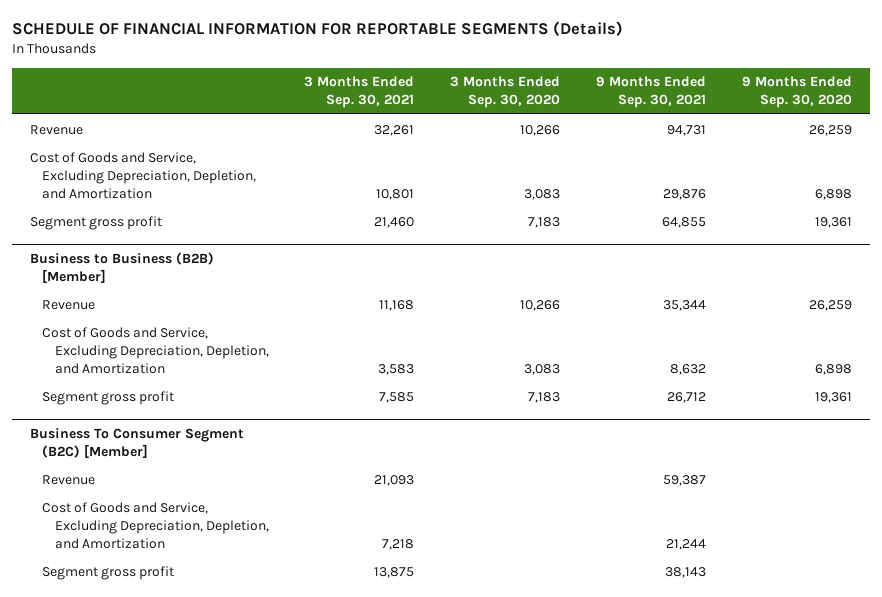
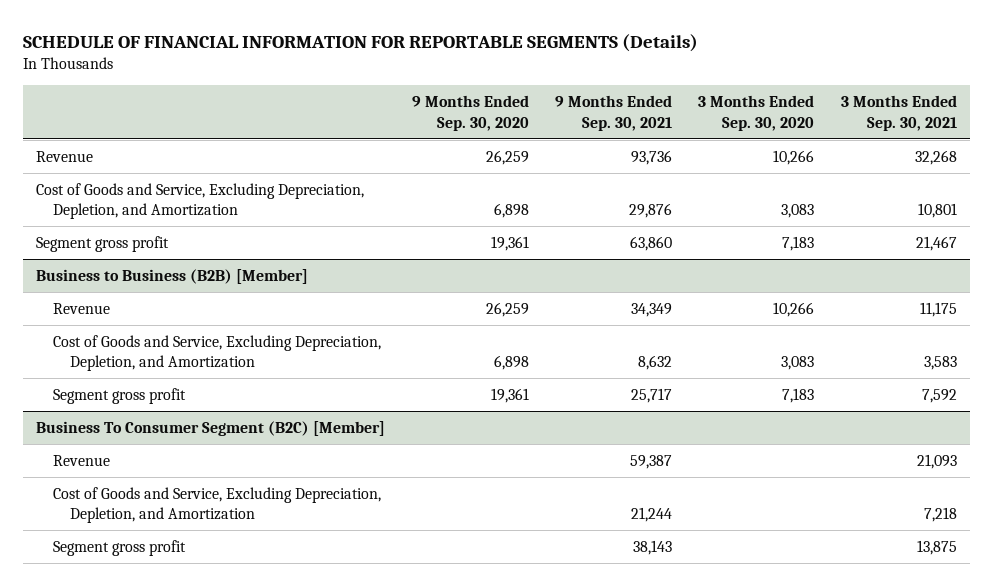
[374,124,415,136] 32,261 -> [914,149,957,165] 32,268
[667,124,707,136] 94,731 -> [631,149,673,165] 93,736
[374,216,415,228] 21,460 -> [915,235,957,251] 21,467
[662,216,707,228] 64,855 -> [630,235,673,251] 63,860
[379,299,415,311] 11,168 -> [919,301,957,317] 11,175
[663,299,707,311] 35,344 -> [631,302,673,317] 34,349
[379,391,415,403] 7,585 -> [921,388,957,403] 7,592
[667,391,707,403] 26,712 -> [631,387,673,403] 25,717

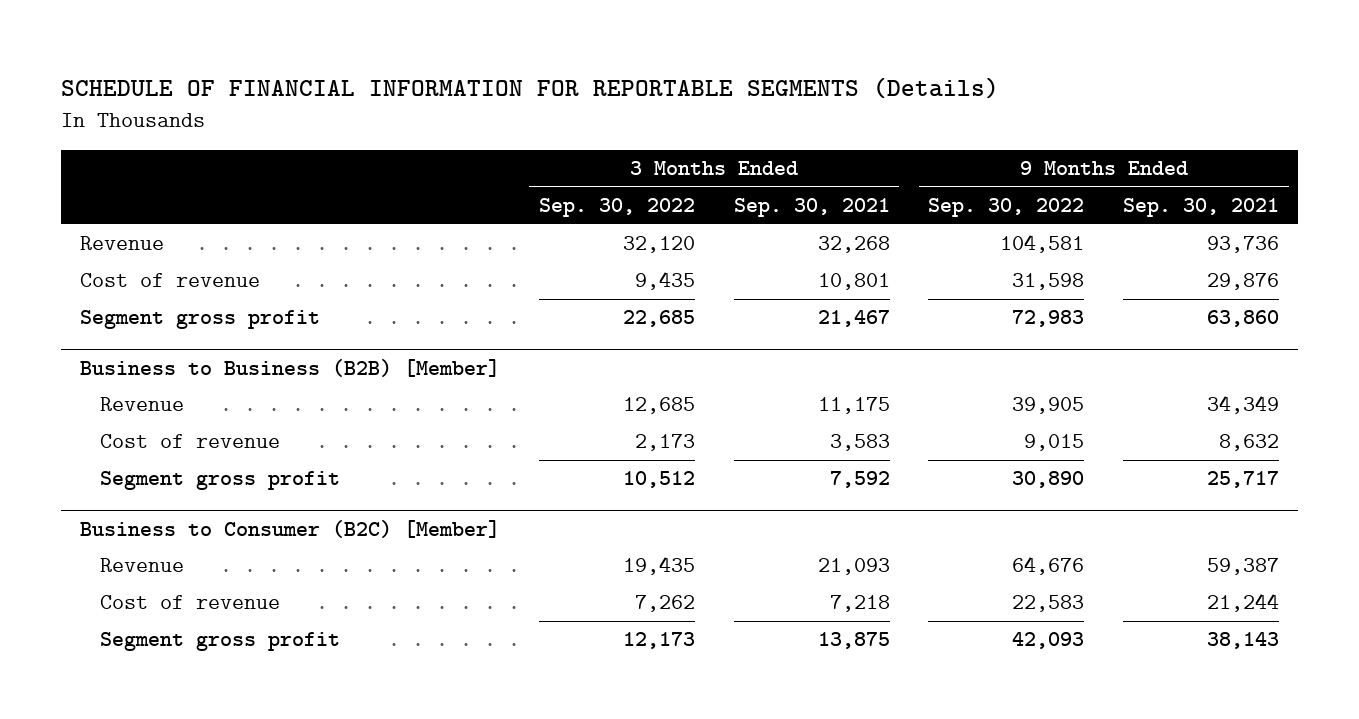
[411,94,529,131] 9 Months Ended Sep. 30, 2020 -> none
[698,94,815,131] 3 Months Ended Sep. 30, 2020 -> none
none -> [538,198,695,218] Sep. 30, 2022
none -> [928,198,1085,218] Sep. 30, 2022
[36,182,365,220] Cost of Goods and Service, Excluding Depreciation, Depletion, and Amortization -> [80,273,261,288] Cost of revenue
[52,334,381,372] Cost of Goods and Service, Excluding Depreciation, Depletion, and Amortization -> [99,434,280,449] Cost of revenue
[36,420,386,436] Business To Consumer Segment (B2C) [Member] -> [80,519,501,538] Business to Consumer (B2C) [Member]
[52,486,381,524] Cost of Goods and Service, Excluding Depreciation, Depletion, and Amortization -> [99,595,280,610] Cost of revenue

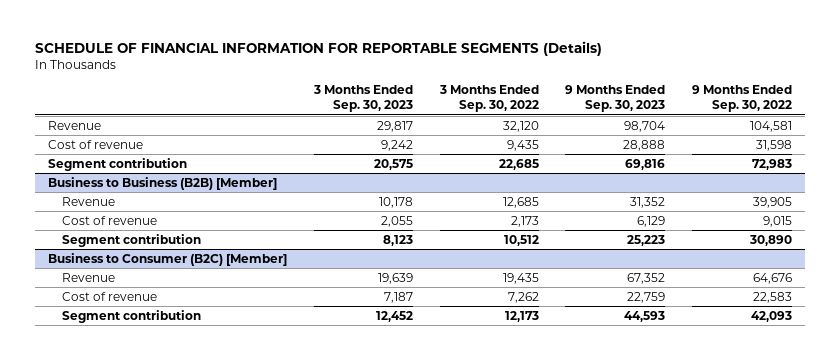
[733,198,890,218] Sep. 30, 2021 -> none
[1123,198,1280,218] Sep. 30, 2021 -> none
none -> [312,85,413,113] 3 Months Ended Sep. 30, 2023
none -> [565,85,666,113] 9 Months Ended Sep. 30, 2023
[80,310,321,330] Segment gross profit -> [48,157,188,171] Segment contribution
[99,471,340,491] Segment gross profit -> [62,233,202,247] Segment contribution
[99,632,340,652] Segment gross profit -> [62,309,202,323] Segment contribution

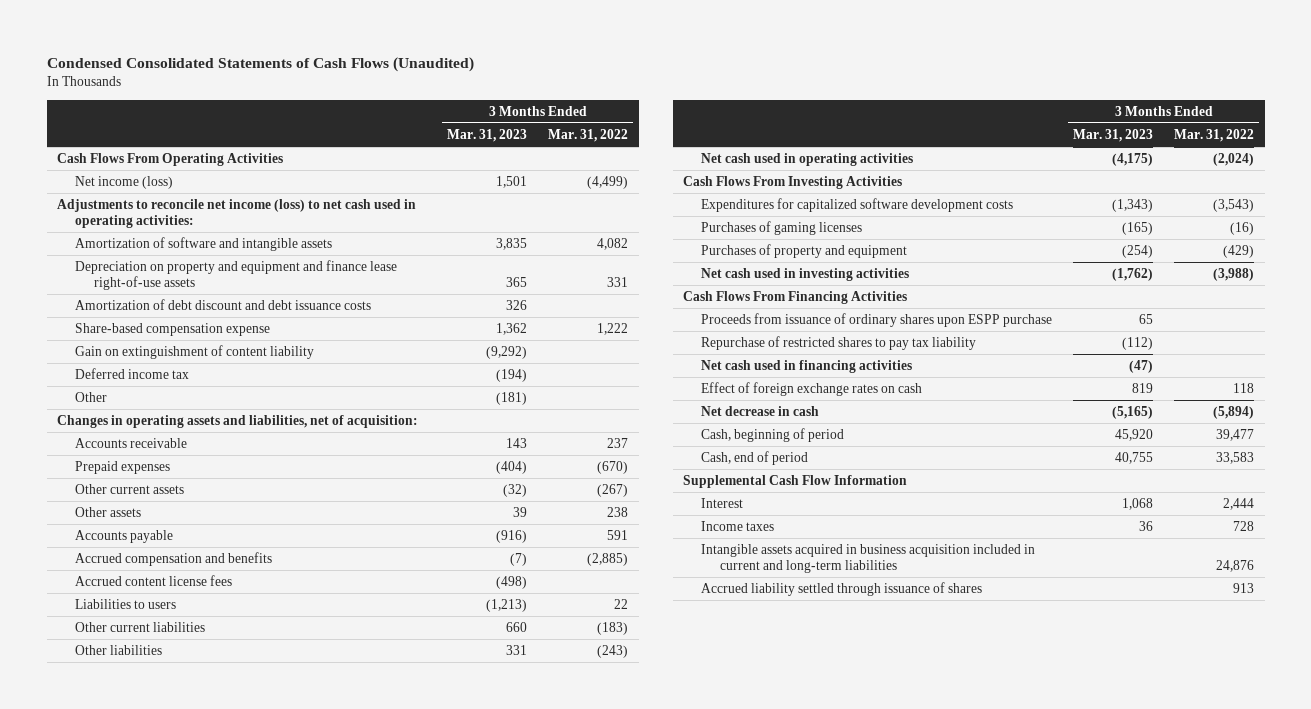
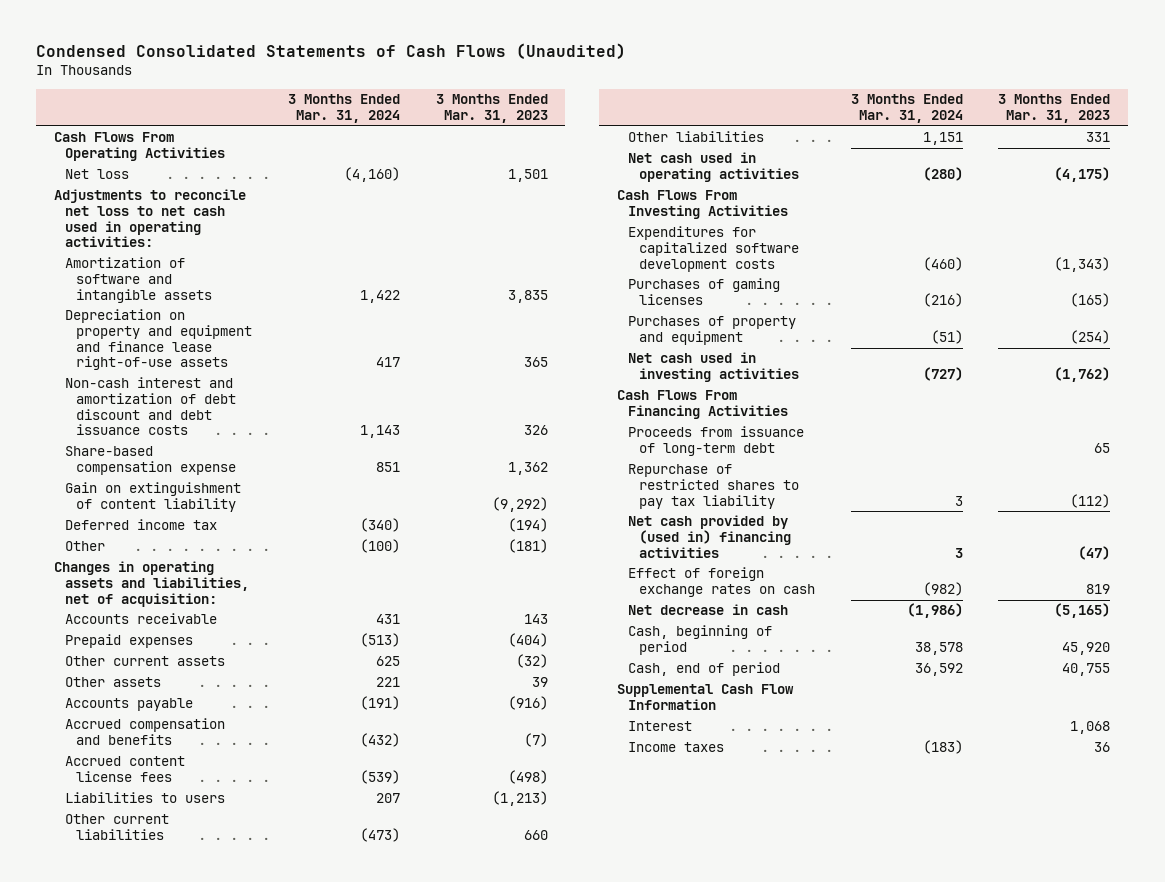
[548,129,629,143] Mar. 31, 2022 -> none
none -> [287,94,400,123] 3 Months Ended Mar. 31, 2024
[75,176,174,190] Net income (loss) -> [64,169,129,180] Net loss
[57,199,417,229] Adjustments to reconcile net income (loss) to net cash used in operating activities: -> [54,189,247,248] Adjustments to reconcile net loss to net cash used in operating activities:
[75,299,372,311] Amortization of debt discount and debt issuance costs -> [64,377,236,436] Non-cash interest and amortization of debt discount and debt issuance costs
[701,313,1053,328] Proceeds from issuance of ordinary shares upon ESPP purchase -> none
none -> [627,426,804,457] Proceeds from issuance of long-term debt
[701,360,913,374] Net cash used in financing activities -> [627,515,791,558] Net cash provided by (used in) financing activities
[701,544,1036,574] Intangible assets acquired in business acquisition included in current and long-term liabilities -> none
[701,582,983,597] Accrued liability settled through issuance of shares -> none

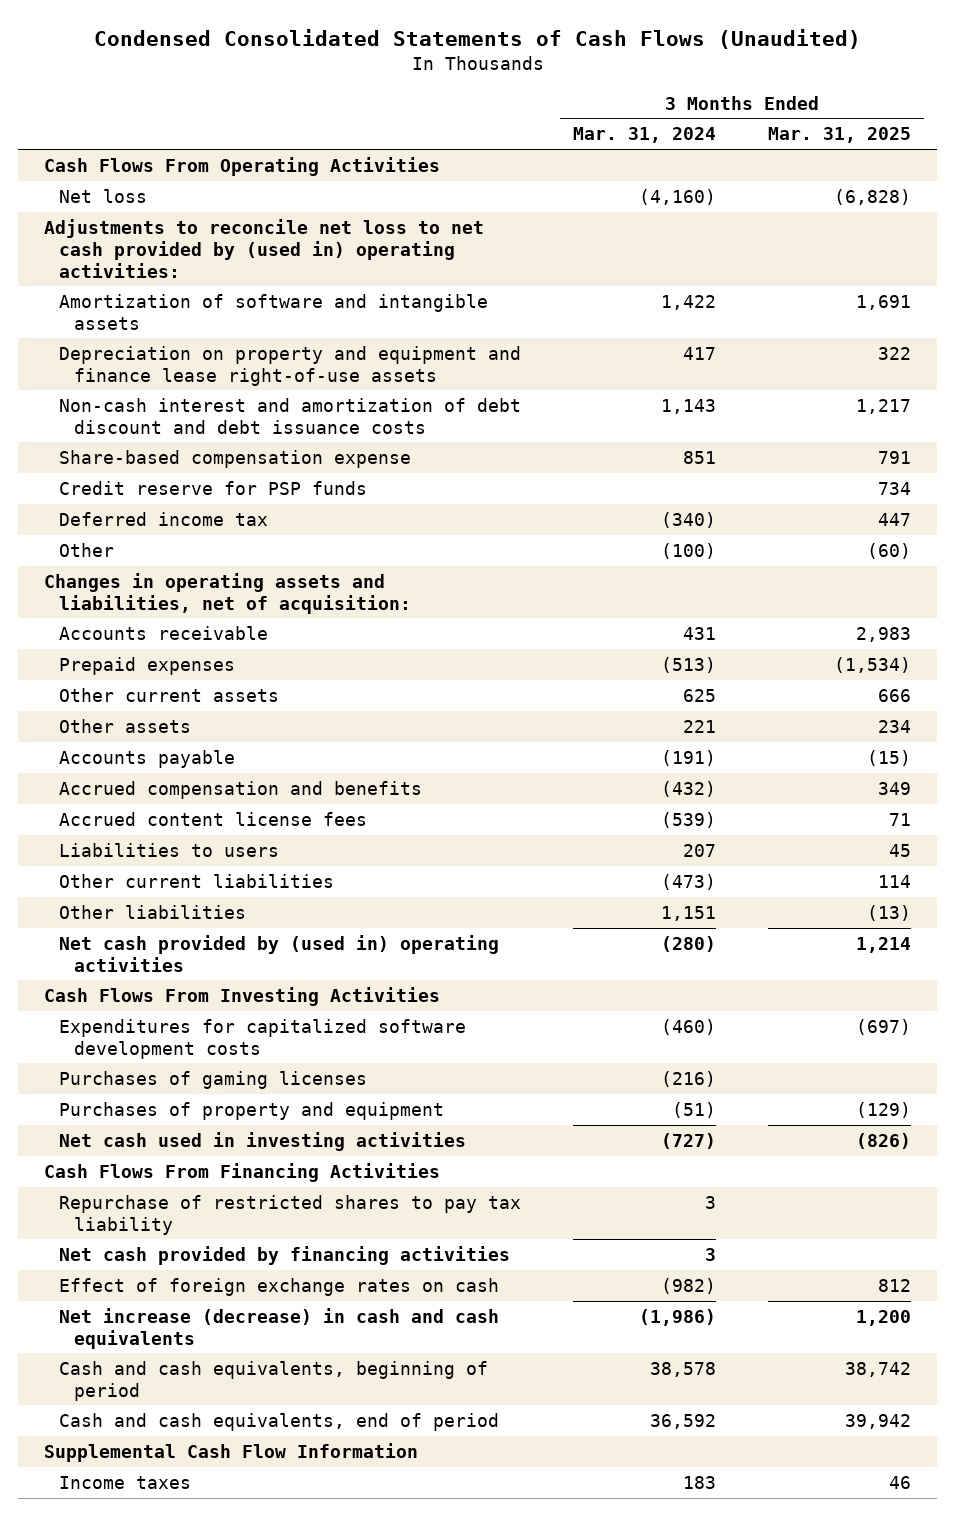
[435,94,548,123] 3 Months Ended Mar. 31, 2023 -> none
none -> [768,127,912,144] Mar. 31, 2025
[54,189,247,248] Adjustments to reconcile net loss to net cash used in operating activities: -> [44,218,485,278] Adjustments to reconcile net loss to net cash provided by (used in) operating activities:
[64,482,241,513] Gain on extinguishment of content liability -> none
none -> [59,480,368,495] Credit reserve for PSP funds
[627,152,799,183] Net cash used in operating activities -> [59,934,500,972] Net cash provided by (used in) operating activities
[627,426,804,457] Proceeds from issuance of long-term debt -> none
[627,515,791,558] Net cash provided by (used in) financing activities -> [59,1245,511,1265] Net cash provided by financing activities
[627,604,788,616] Net decrease in cash -> [59,1307,500,1349] Net increase (decrease) in cash and cash equivalents
[627,625,772,656] Cash, beginning of period -> [59,1360,489,1401] Cash and cash equivalents, beginning of period
[627,662,780,677] Cash, end of period -> [59,1412,500,1431] Cash and cash equivalents, end of period
[627,721,692,732] Interest -> none
[922,740,963,755] (183) -> [683,1475,717,1489] 183

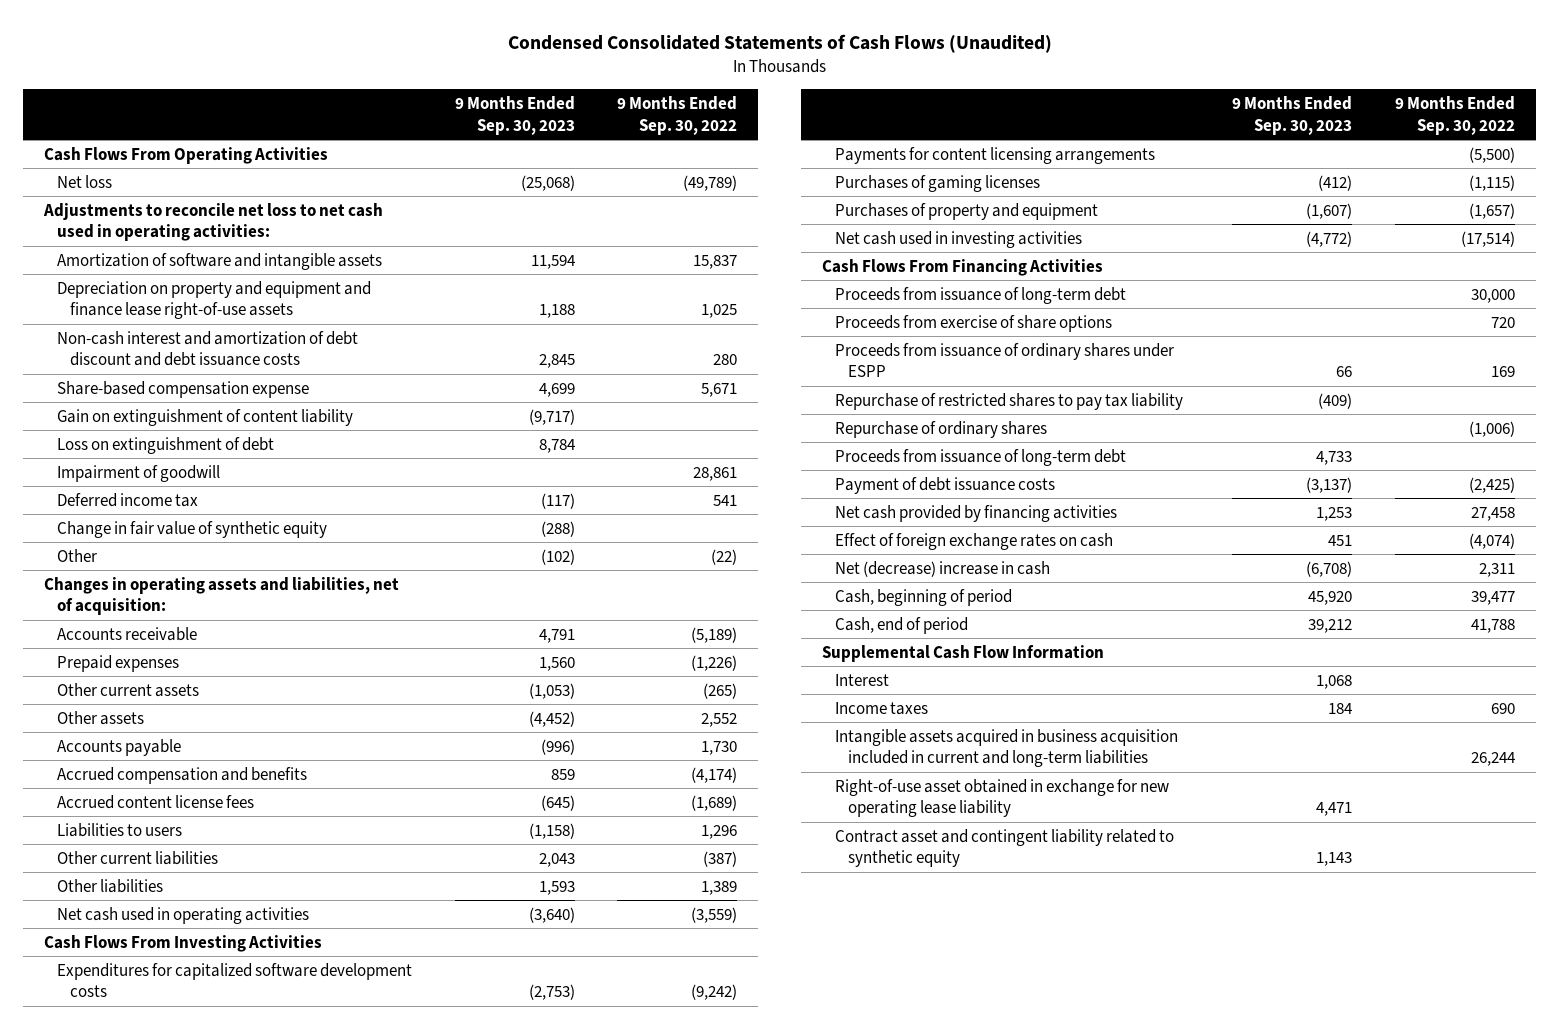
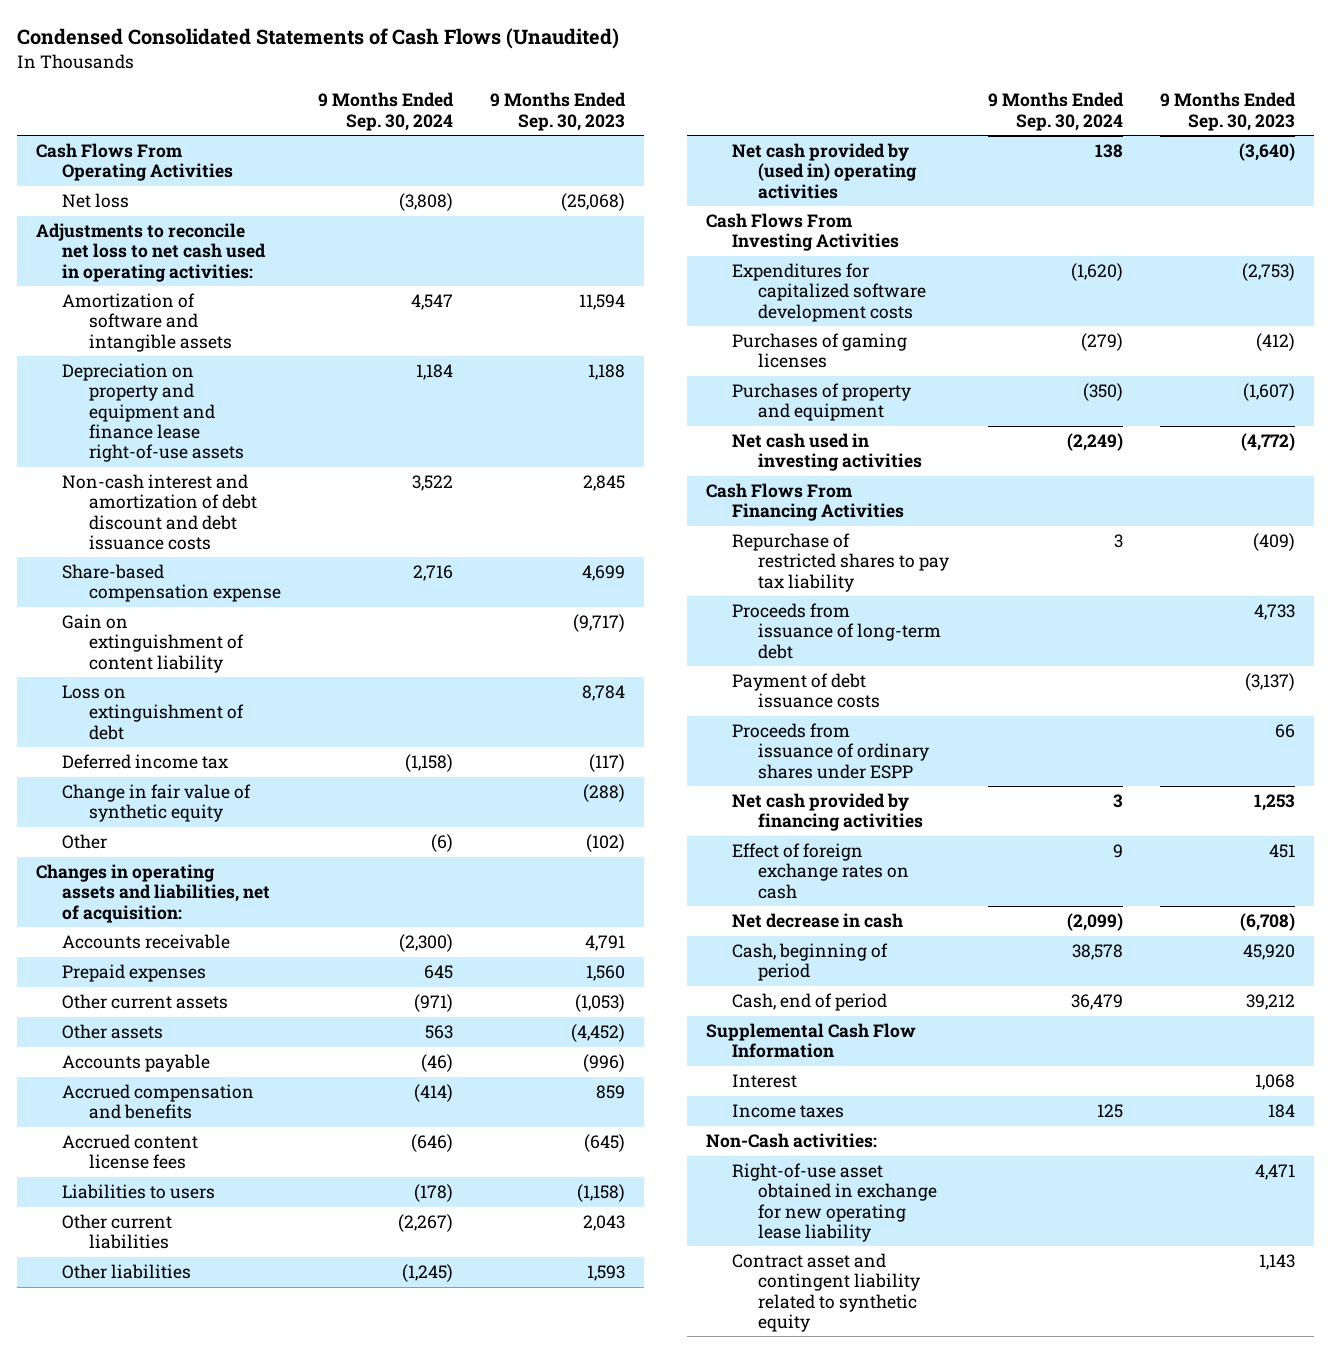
[617,95,738,135] 9 Months Ended Sep. 30, 2022 -> none
none -> [317,92,454,131] 9 Months Ended Sep. 30, 2024
[57,464,221,482] Impairment of goodwill -> none
[57,906,310,924] Net cash used in operating activities -> [732,143,918,199] Net cash provided by (used in) operating activities
[834,146,1155,164] Payments for content licensing arrangements -> none
[834,286,1126,304] Proceeds from issuance of long-term debt -> none
[834,314,1112,332] Proceeds from exercise of share options -> none
[834,420,1047,438] Repurchase of ordinary shares -> none
[834,342,1174,378] Proceeds from issuance of ordinary shares under ESPP -> [732,723,930,779] Proceeds from issuance of ordinary shares under ESPP
[834,560,1050,577] Net (decrease) increase in cash -> [732,913,904,929] Net decrease in cash
[834,728,1178,768] Intangible assets acquired in business acquisition included in current and long-term liabilities -> none
none -> [706,1133,878,1149] Non-Cash activities:

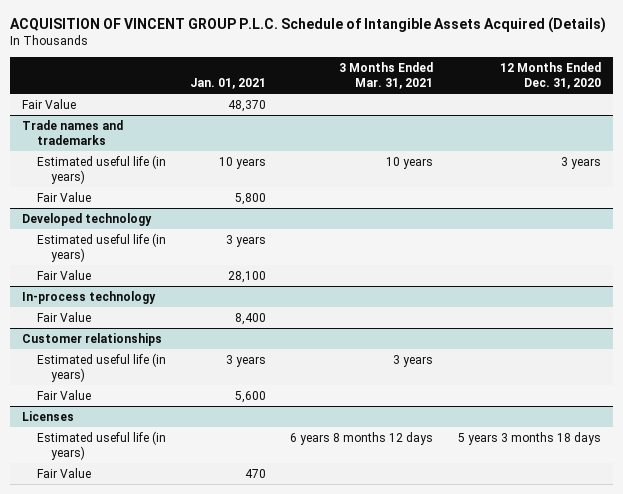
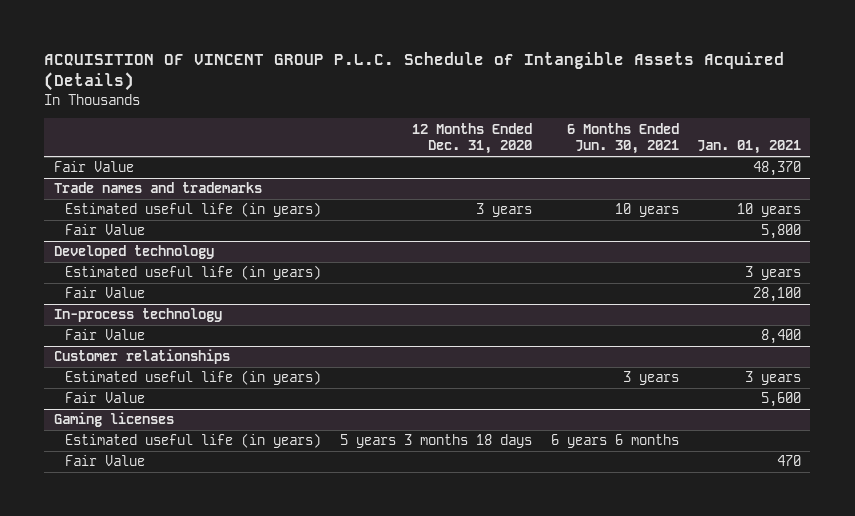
[339,62,434,90] 3 Months Ended Mar. 31, 2021 -> none
none -> [566,122,679,155] 6 Months Ended Jun. 30, 2021
[22,410,75,421] Licenses -> [53,412,174,428] Gaming licenses

